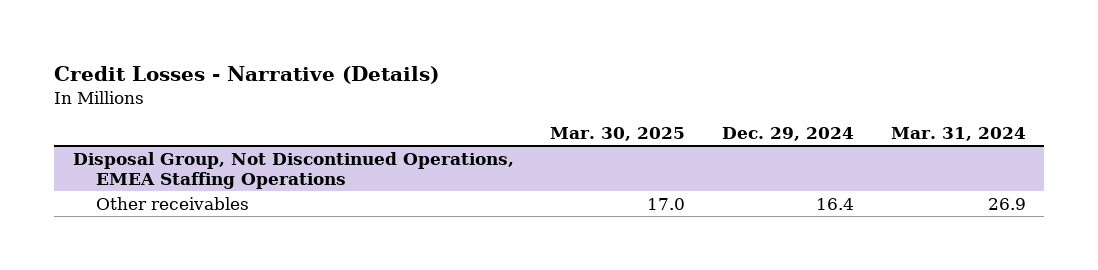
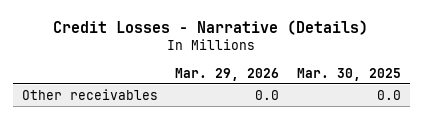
[722,127,855,142] Dec. 29, 2024 -> none
[890,127,1026,142] Mar. 31, 2024 -> none
none -> [175,67,280,81] Mar. 29, 2026
[72,151,514,189] Disposal Group, Not Discontinued Operations, EMEA Staffing Operations -> none
[647,197,686,210] 17.0 -> [377,90,402,101] 0.0

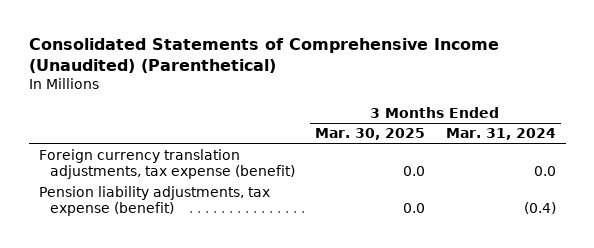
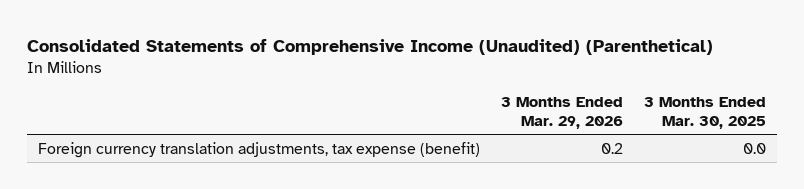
[445,128,556,141] Mar. 31, 2024 -> none
none -> [501,97,624,129] 3 Months Ended Mar. 29, 2026
[38,186,270,217] Pension liability adjustments, tax expense (benefit) -> none

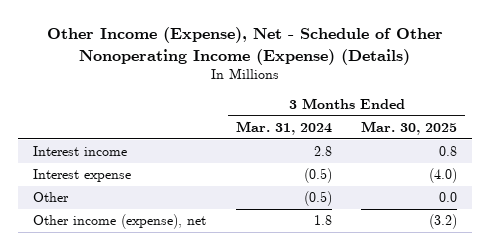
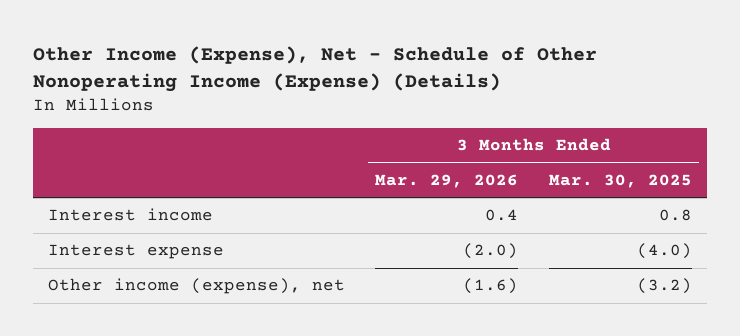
[235,120,332,135] Mar. 31, 2024 -> none
none -> [375,173,519,188] Mar. 29, 2026
[33,192,70,203] Other -> none

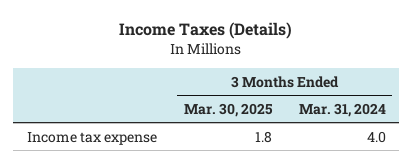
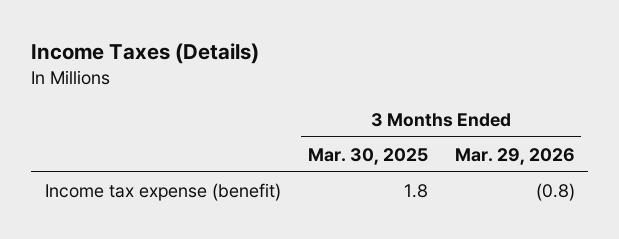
[298,102,386,117] Mar. 31, 2024 -> none
none -> [454,147,575,165] Mar. 29, 2026
[26,131,157,145] Income tax expense -> [44,182,281,201] Income tax expense (benefit)

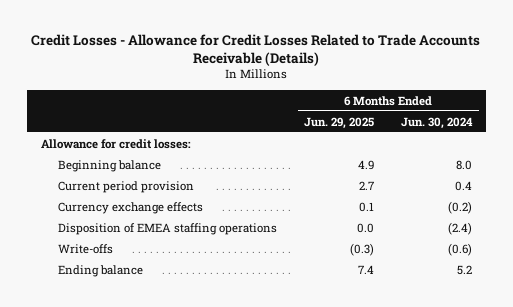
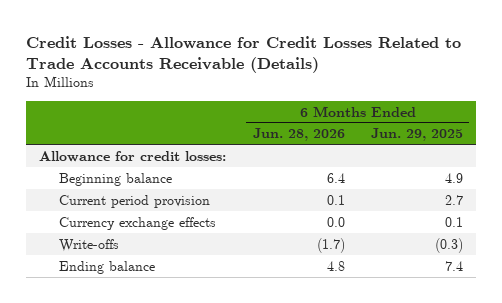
[401,116,474,129] Jun. 30, 2024 -> none
none -> [252,128,345,142] Jun. 28, 2026
[58,222,278,235] Disposition of EMEA staffing operations -> none

